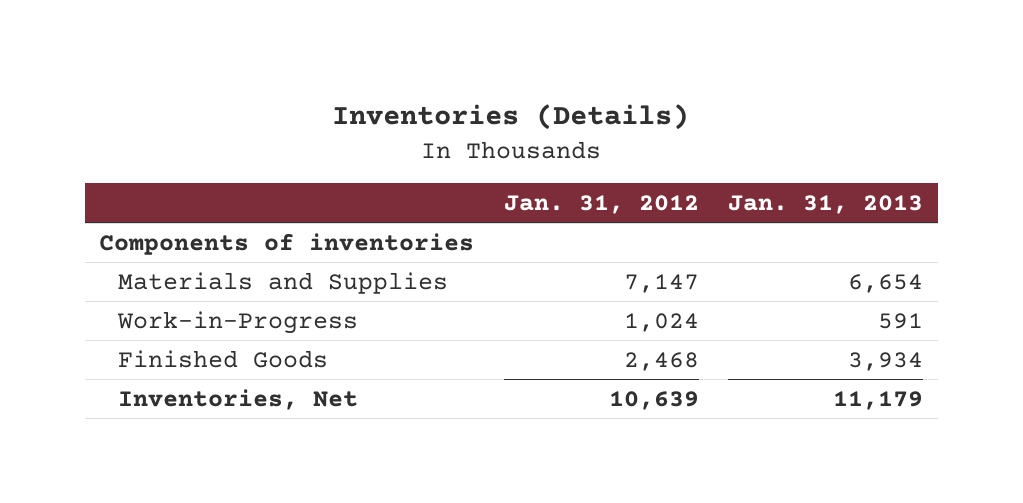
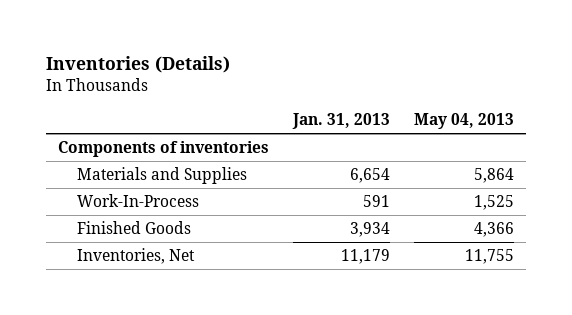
[503,194,699,214] Jan. 31, 2012 -> none
none -> [414,113,515,130] May 04, 2013
[117,310,359,334] Work-in-Progress -> [77,194,200,208] Work-In-Process

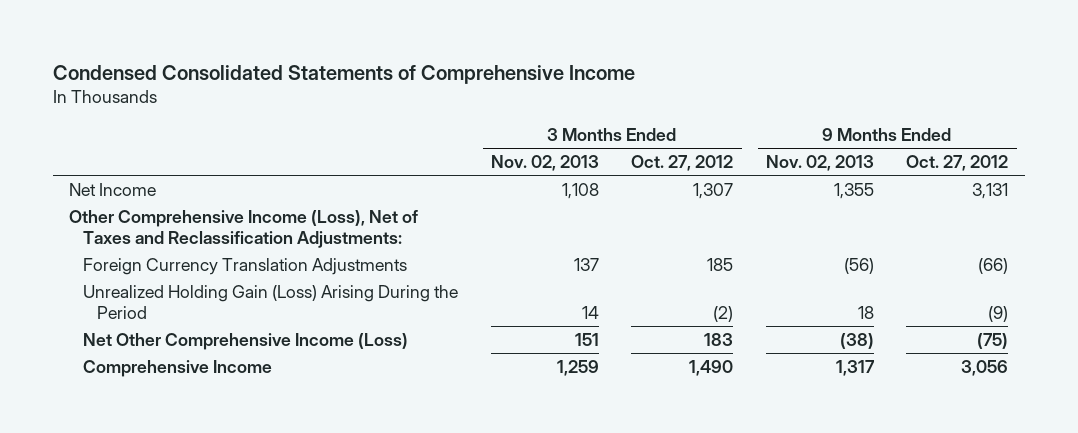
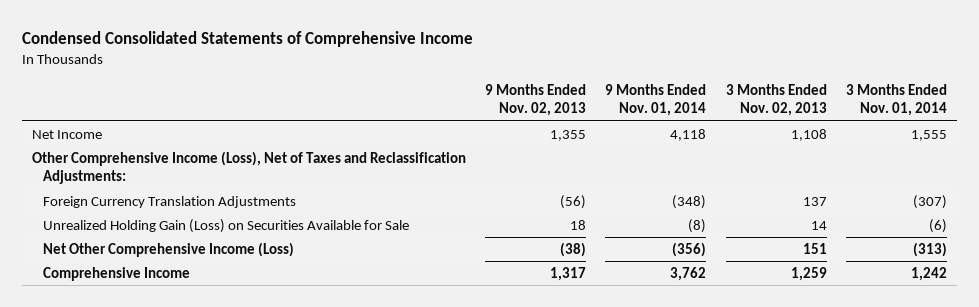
[631,155,734,172] Oct. 27, 2012 -> none
[906,155,1009,172] Oct. 27, 2012 -> none
none -> [605,83,707,117] 9 Months Ended Nov. 01, 2014
none -> [846,83,948,117] 3 Months Ended Nov. 01, 2014
[83,284,459,319] Unrealized Holding Gain (Loss) Arising During the Period -> [43,218,410,233] Unrealized Holding Gain (Loss) on Securities Available for Sale

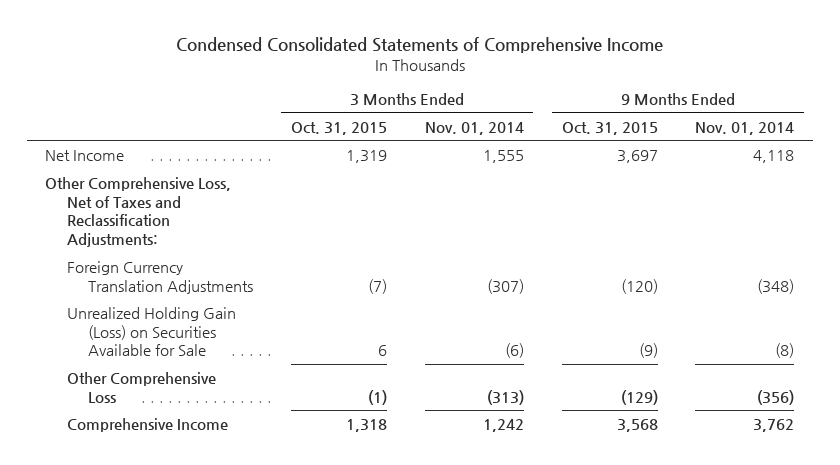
[485,83,587,117] 9 Months Ended Nov. 02, 2013 -> none
[725,83,827,117] 3 Months Ended Nov. 02, 2013 -> none
none -> [290,121,387,135] Oct. 31, 2015
none -> [561,121,658,135] Oct. 31, 2015
[31,150,466,185] Other Comprehensive Income (Loss), Net of Taxes and Reclassification Adjustments: -> [45,177,232,248] Other Comprehensive Loss, Net of Taxes and Reclassification Adjustments:
[43,241,295,257] Net Other Comprehensive Income (Loss) -> [66,372,216,403] Other Comprehensive Loss

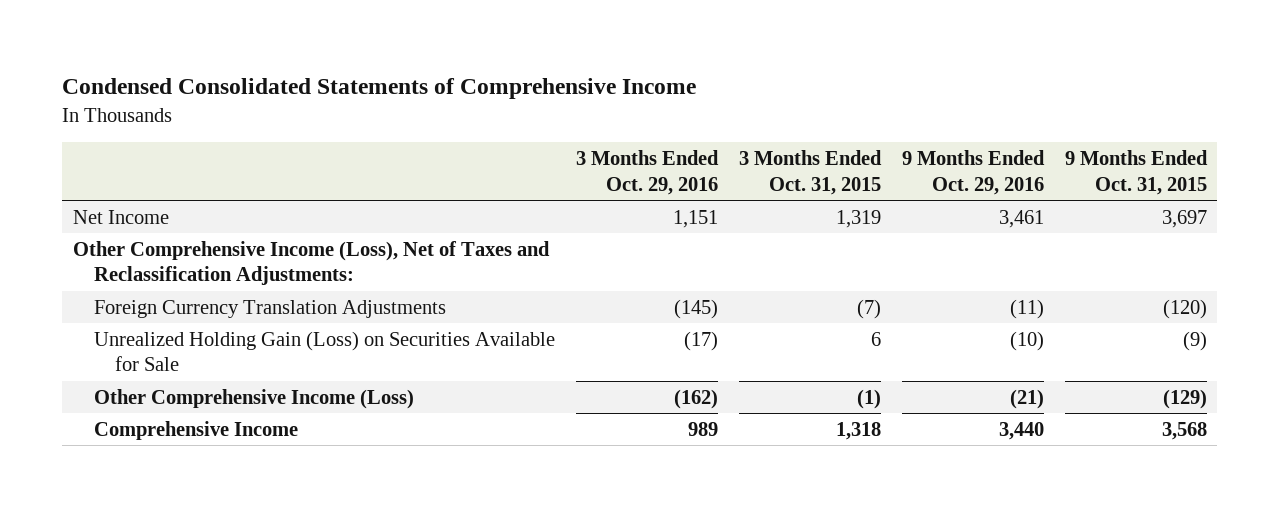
[424,121,524,135] Nov. 01, 2014 -> none
[695,121,795,135] Nov. 01, 2014 -> none
none -> [575,150,719,195] 3 Months Ended Oct. 29, 2016
none -> [901,150,1045,195] 9 Months Ended Oct. 29, 2016
[45,177,232,248] Other Comprehensive Loss, Net of Taxes and Reclassification Adjustments: -> [72,240,550,286] Other Comprehensive Income (Loss), Net of Taxes and Reclassification Adjustments:
[66,372,216,403] Other Comprehensive Loss -> [93,388,414,409] Other Comprehensive Income (Loss)

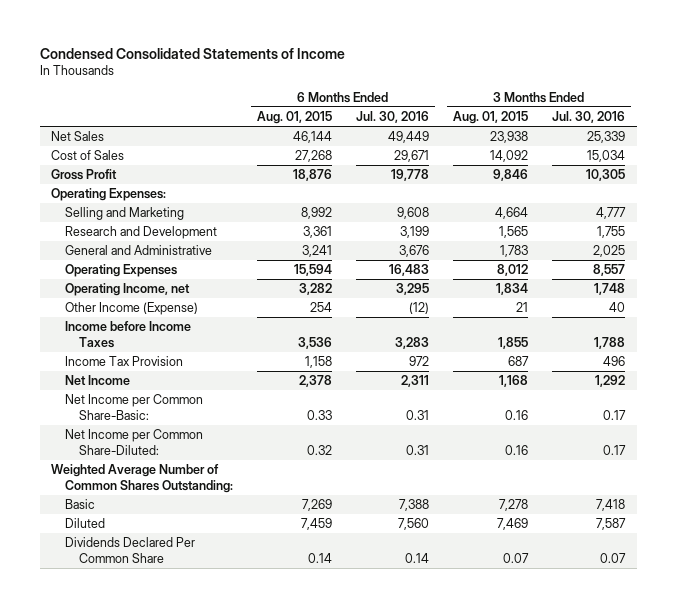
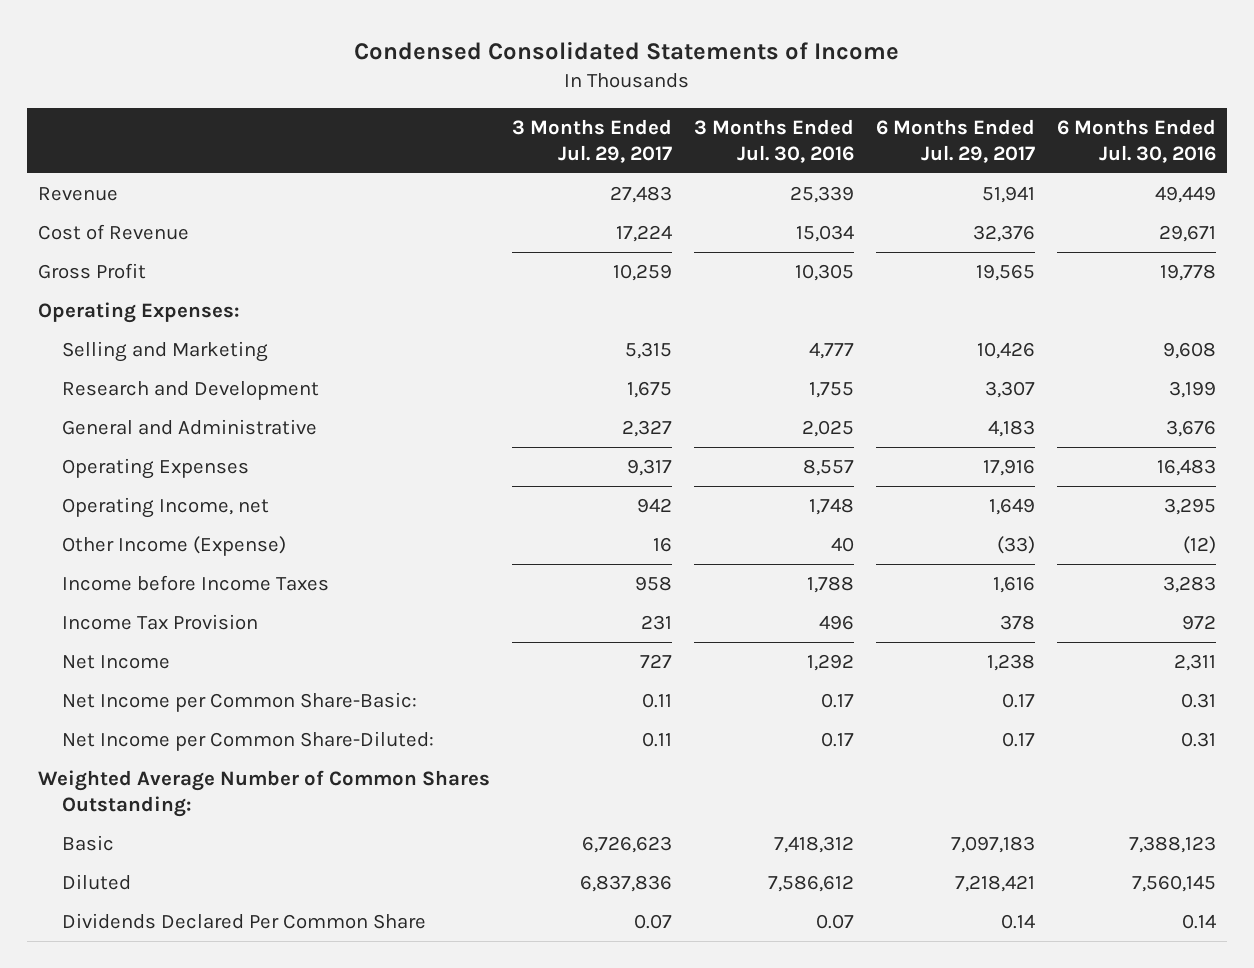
[256,111,332,125] Aug. 01, 2015 -> none
[452,111,528,125] Aug. 01, 2015 -> none
none -> [511,118,672,163] 3 Months Ended Jul. 29, 2017
none -> [876,118,1036,163] 6 Months Ended Jul. 29, 2017
[51,131,105,142] Net Sales -> [37,187,118,202] Revenue
[51,150,125,161] Cost of Sales -> [37,224,189,241] Cost of Revenue
[398,499,429,512] 7,388 -> [1129,836,1217,854] 7,388,123
[595,499,625,512] 7,418 -> [774,836,855,854] 7,418,312
[397,518,429,531] 7,560 -> [1132,875,1217,893] 7,560,145
[595,518,626,531] 7,587 -> [768,875,855,893] 7,586,612

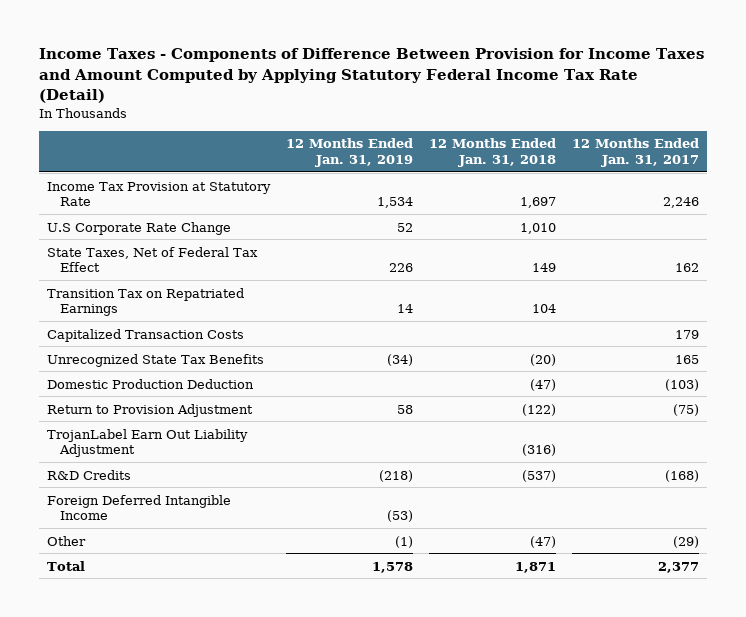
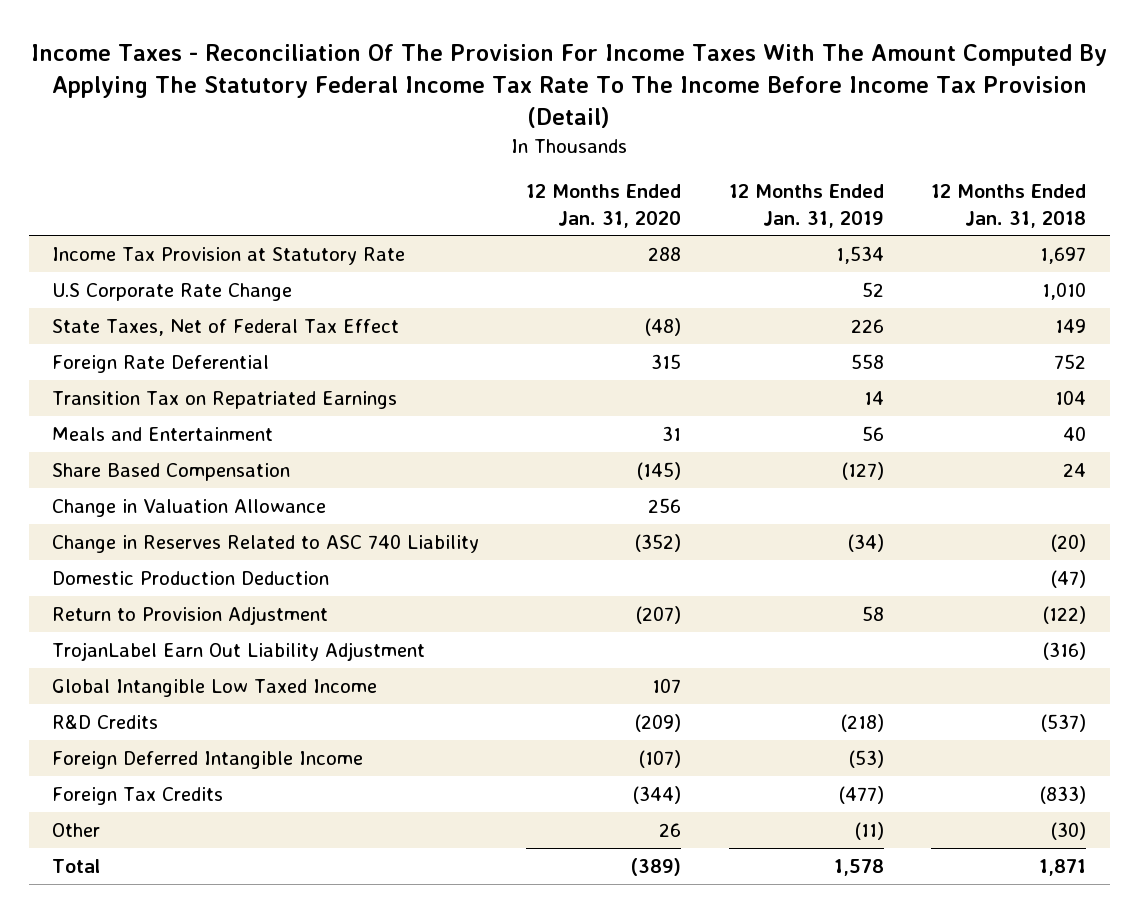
[39,48,705,104] Income Taxes - Components of Difference Between Provision for Income Taxes and Amount Computed by Applying Statutory Federal Income Tax Rate (Detail) -> [31,43,1108,128] Income Taxes - Reconciliation Of The Provision For Income Taxes With The Amount Computed By Applying The Statutory Federal Income Tax Rate To The Income Before Income Tax Provision (Detail)
[572,138,700,167] 12 Months Ended Jan. 31, 2017 -> none
none -> [526,184,682,228] 12 Months Ended Jan. 31, 2020
none -> [52,354,270,373] Foreign Rate Deferential
[47,328,245,342] Capitalized Transaction Costs -> none
none -> [52,426,274,441] Meals and Entertainment
none -> [52,462,291,481] Share Based Compensation
none -> [52,498,327,517] Change in Valuation Allowance
[47,353,265,367] Unrecognized State Tax Benefits -> [52,533,480,553] Change in Reserves Related to ASC 740 Liability
none -> [52,678,378,697] Global Intangible Low Taxed Income
none -> [52,786,224,805] Foreign Tax Credits
[395,535,414,548] (1) -> [854,821,884,840] (11)
[530,535,557,548] (47) -> [1050,821,1086,840] (30)

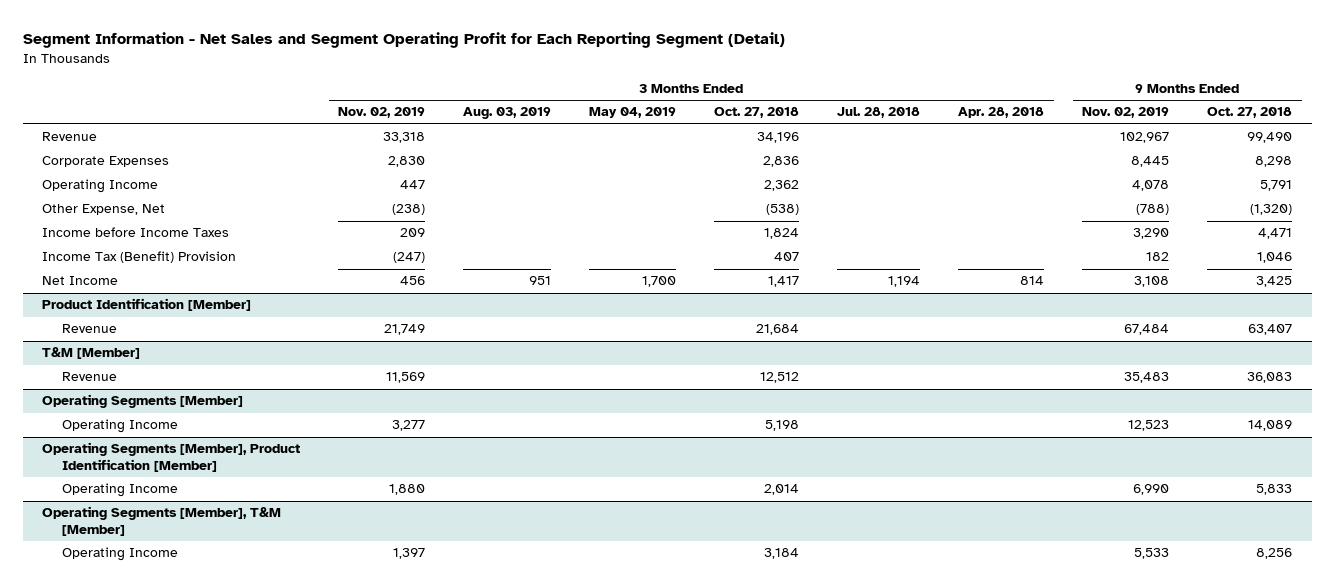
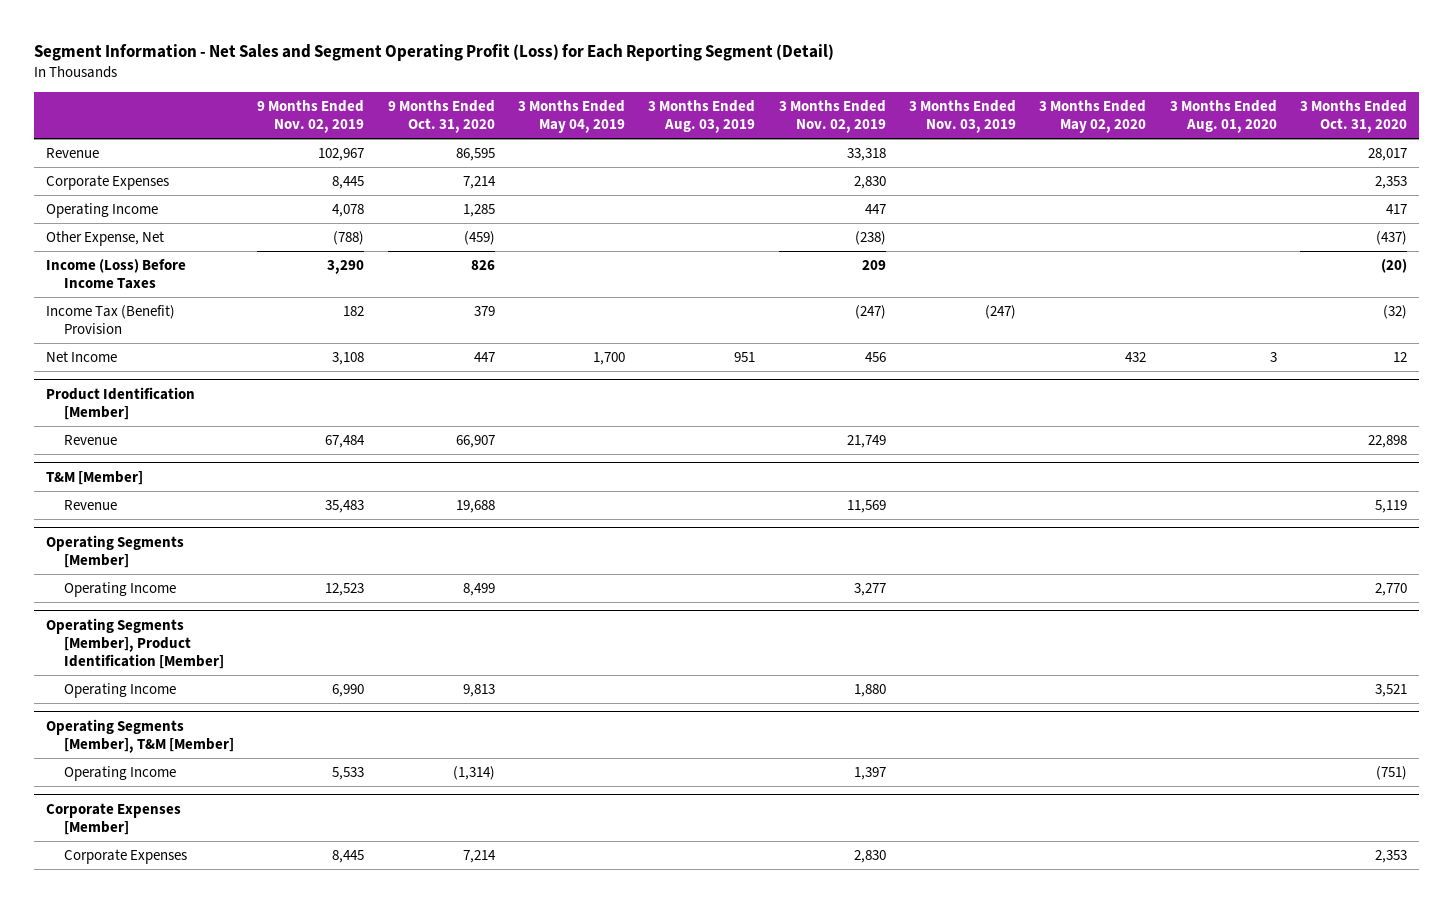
[22,32,785,49] Segment Information - Net Sales and Segment Operating Profit for Each Reporting Segment (Detail) -> [33,44,834,62] Segment Information - Net Sales and Segment Operating Profit (Loss) for Each Reporting Segment (Detail)
[714,107,800,119] Oct. 27, 2018 -> none
[837,107,921,119] Jul. 28, 2018 -> none
[958,107,1045,119] Apr. 28, 2018 -> none
[1207,107,1293,119] Oct. 27, 2018 -> none
none -> [387,100,495,134] 9 Months Ended Oct. 31, 2020
none -> [909,100,1017,134] 3 Months Ended Nov. 03, 2019
none -> [1039,100,1147,134] 3 Months Ended May 02, 2020
none -> [1169,100,1277,134] 3 Months Ended Aug. 01, 2020
none -> [1300,100,1408,134] 3 Months Ended Oct. 31, 2020
[41,227,229,238] Income before Income Taxes -> [45,258,186,289] Income (Loss) Before Income Taxes
none -> [45,802,181,835] Corporate Expenses [Member]
none -> [63,848,187,864] Corporate Expenses

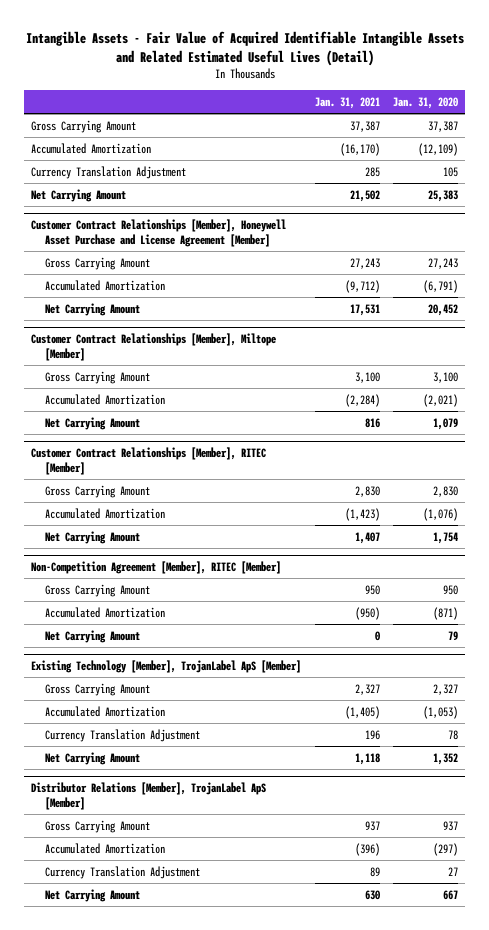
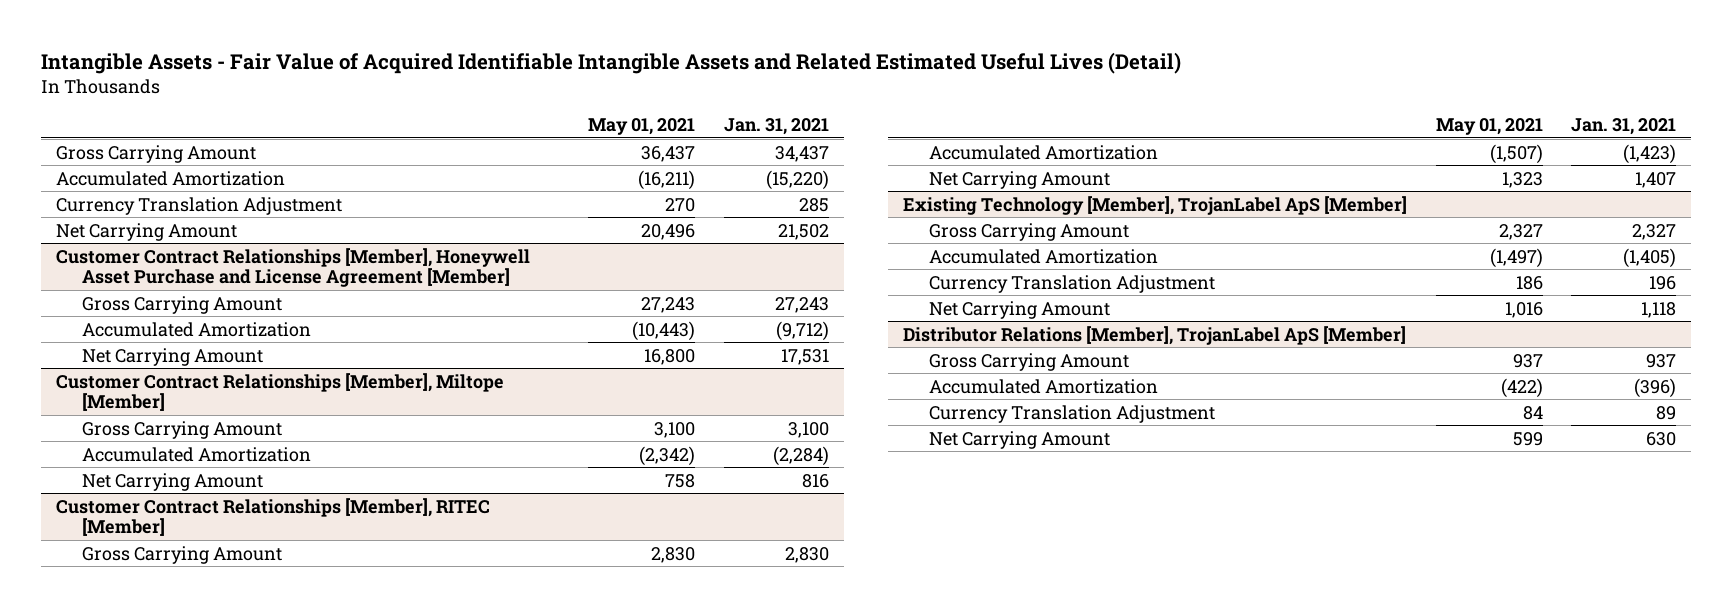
[393,96,459,109] Jan. 31, 2020 -> none
none -> [588,117,696,135] May 01, 2021
[349,120,380,132] 37,387 -> [775,145,830,162] 34,437
[339,142,380,156] (16,170) -> [766,169,830,190] (15,220)
[30,561,281,575] Non-Competition Agreement [Member], RITEC [Member] -> none
[44,583,150,597] Gross Carrying Amount -> none
[44,606,165,618] Accumulated Amortization -> none
[44,629,140,643] Net Carrying Amount -> none

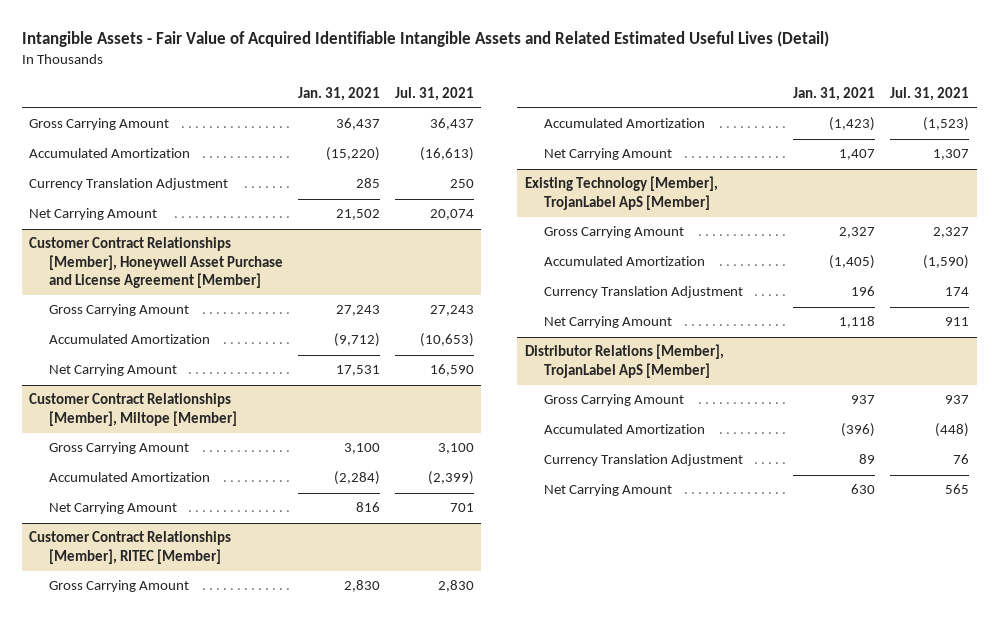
[588,117,696,135] May 01, 2021 -> none
none -> [394,86,474,101] Jul. 31, 2021
[775,145,830,162] 34,437 -> [335,118,380,131] 36,437

